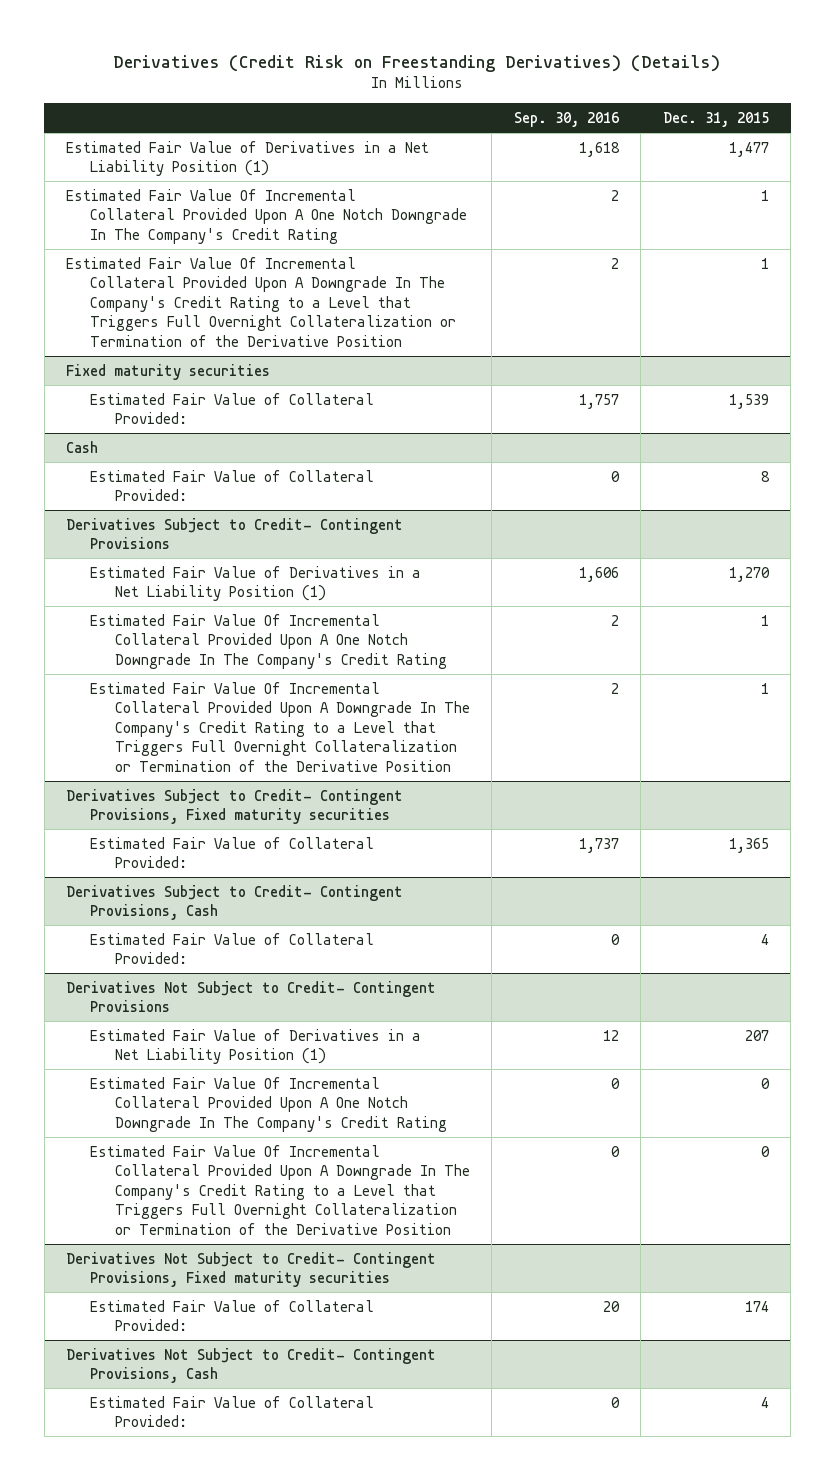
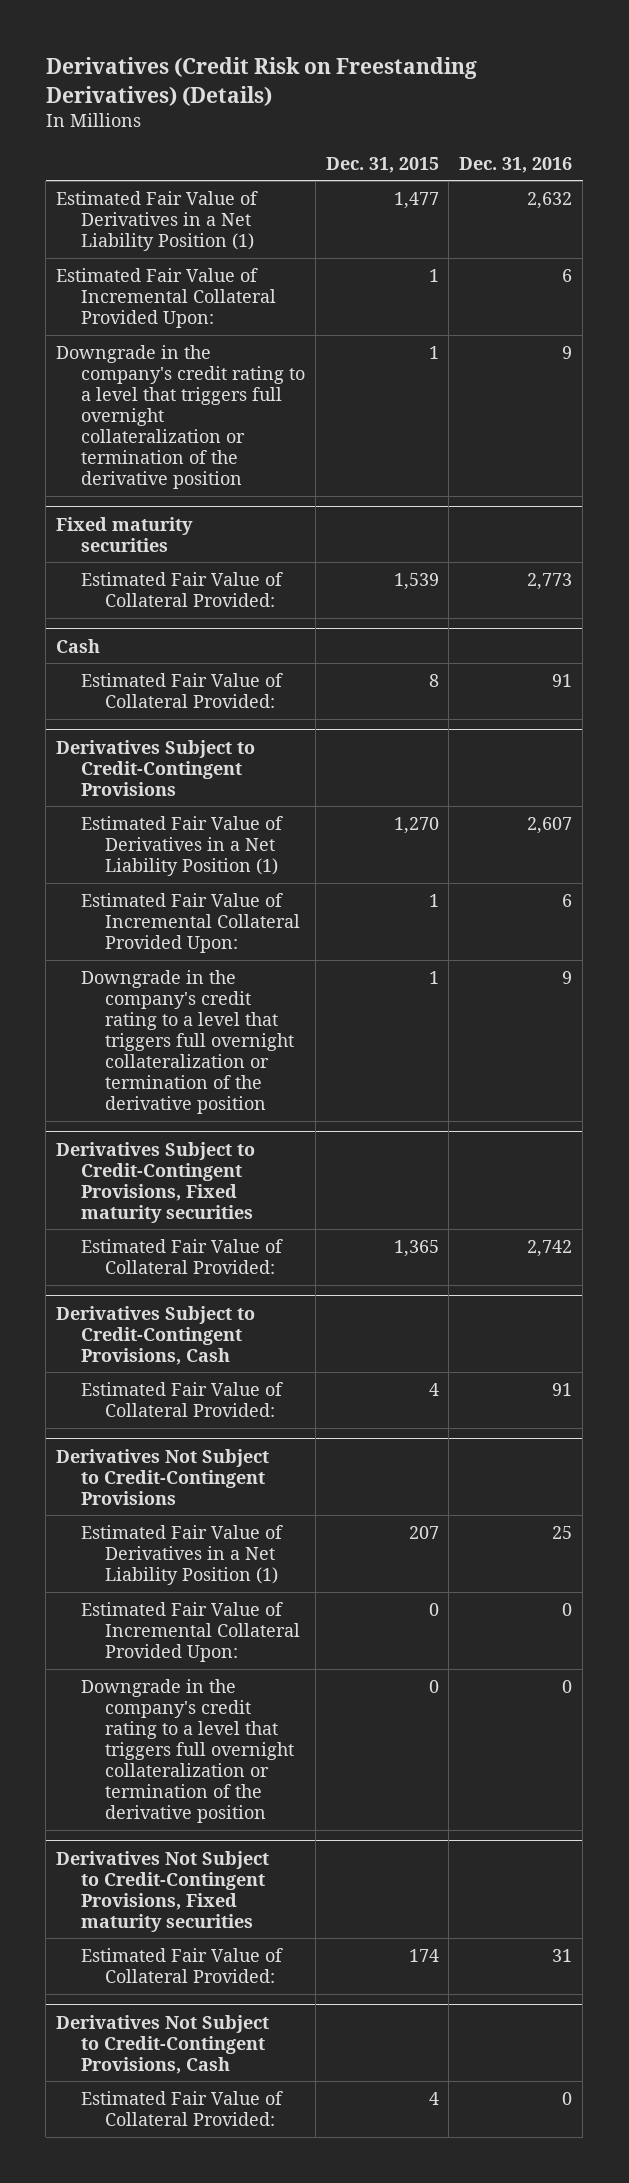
[513,112,619,128] Sep. 30, 2016 -> none
none -> [459,156,573,173] Dec. 31, 2016
[66,188,468,244] Estimated Fair Value Of Incremental Collateral Provided Upon A One Notch Downgrade In The Company's Credit Rating -> [56,268,276,329] Estimated Fair Value of Incremental Collateral Provided Upon:
[66,256,457,347] Estimated Fair Value Of Incremental Collateral Provided Upon A Downgrade In The Company's Credit Rating to a Level that Triggers Full Overnight Collateralization or Termination of the Derivative Position -> [56,345,305,489] Downgrade in the company's credit rating to a level that triggers full overnight collateralization or termination of the derivative position
[66,517,404,550] Derivatives Subject to Credit- Contingent Provisions -> [56,739,256,796] Derivatives Subject to Credit-Contingent Provisions
[90,613,447,669] Estimated Fair Value Of Incremental Collateral Provided Upon A One Notch Downgrade In The Company's Credit Rating -> [80,893,301,954] Estimated Fair Value of Incremental Collateral Provided Upon:
[90,681,470,772] Estimated Fair Value Of Incremental Collateral Provided Upon A Downgrade In The Company's Credit Rating to a Level that Triggers Full Overnight Collateralization or Termination of the Derivative Position -> [80,970,295,1114] Downgrade in the company's credit rating to a level that triggers full overnight collateralization or termination of the derivative position
[66,788,404,825] Derivatives Subject to Credit- Contingent Provisions, Fixed maturity securities -> [56,1141,256,1223] Derivatives Subject to Credit-Contingent Provisions, Fixed maturity securities
[66,884,404,921] Derivatives Subject to Credit- Contingent Provisions, Cash -> [56,1305,256,1365] Derivatives Subject to Credit-Contingent Provisions, Cash
[66,980,437,1013] Derivatives Not Subject to Credit- Contingent Provisions -> [56,1448,270,1505] Derivatives Not Subject to Credit-Contingent Provisions
[90,1076,447,1132] Estimated Fair Value Of Incremental Collateral Provided Upon A One Notch Downgrade In The Company's Credit Rating -> [80,1602,301,1663] Estimated Fair Value of Incremental Collateral Provided Upon:
[90,1144,470,1235] Estimated Fair Value Of Incremental Collateral Provided Upon A Downgrade In The Company's Credit Rating to a Level that Triggers Full Overnight Collateralization or Termination of the Derivative Position -> [80,1679,295,1823] Downgrade in the company's credit rating to a level that triggers full overnight collateralization or termination of the derivative position
[66,1251,437,1288] Derivatives Not Subject to Credit- Contingent Provisions, Fixed maturity securities -> [56,1850,270,1932] Derivatives Not Subject to Credit-Contingent Provisions, Fixed maturity securities
[66,1347,437,1384] Derivatives Not Subject to Credit- Contingent Provisions, Cash -> [56,2014,270,2074] Derivatives Not Subject to Credit-Contingent Provisions, Cash

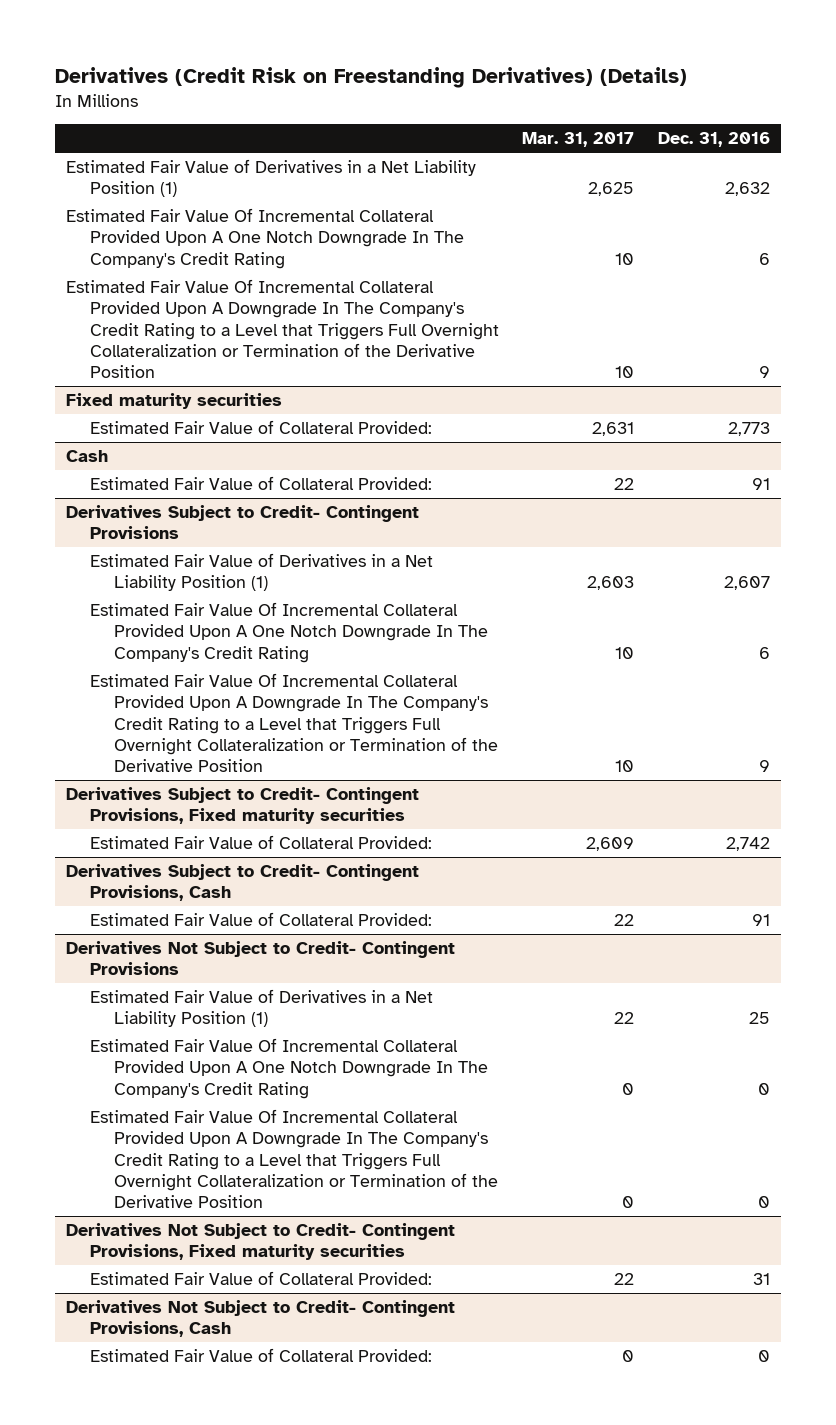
[325,156,439,173] Dec. 31, 2015 -> none
none -> [522,132,635,148] Mar. 31, 2017
[56,268,276,329] Estimated Fair Value of Incremental Collateral Provided Upon: -> [66,208,465,269] Estimated Fair Value Of Incremental Collateral Provided Upon A One Notch Downgrade In The Company's Credit Rating
[56,345,305,489] Downgrade in the company's credit rating to a level that triggers full overnight collateralization or termination of the derivative position -> [66,279,500,379] Estimated Fair Value Of Incremental Collateral Provided Upon A Downgrade In The Company's Credit Rating to a Level that Triggers Full Overnight Collateralization or Termination of the Derivative Position
[56,739,256,796] Derivatives Subject to Credit-Contingent Provisions -> [66,505,420,540] Derivatives Subject to Credit- Contingent Provisions
[80,893,301,954] Estimated Fair Value of Incremental Collateral Provided Upon: -> [90,602,489,663] Estimated Fair Value Of Incremental Collateral Provided Upon A One Notch Downgrade In The Company's Credit Rating
[80,970,295,1114] Downgrade in the company's credit rating to a level that triggers full overnight collateralization or termination of the derivative position -> [90,673,499,773] Estimated Fair Value Of Incremental Collateral Provided Upon A Downgrade In The Company's Credit Rating to a Level that Triggers Full Overnight Collateralization or Termination of the Derivative Position
[56,1141,256,1223] Derivatives Subject to Credit-Contingent Provisions, Fixed maturity securities -> [66,787,420,825] Derivatives Subject to Credit- Contingent Provisions, Fixed maturity securities
[56,1305,256,1365] Derivatives Subject to Credit-Contingent Provisions, Cash -> [66,864,420,902] Derivatives Subject to Credit- Contingent Provisions, Cash
[56,1448,270,1505] Derivatives Not Subject to Credit-Contingent Provisions -> [66,941,456,976] Derivatives Not Subject to Credit- Contingent Provisions
[80,1602,301,1663] Estimated Fair Value of Incremental Collateral Provided Upon: -> [90,1038,489,1099] Estimated Fair Value Of Incremental Collateral Provided Upon A One Notch Downgrade In The Company's Credit Rating
[80,1679,295,1823] Downgrade in the company's credit rating to a level that triggers full overnight collateralization or termination of the derivative position -> [90,1109,499,1209] Estimated Fair Value Of Incremental Collateral Provided Upon A Downgrade In The Company's Credit Rating to a Level that Triggers Full Overnight Collateralization or Termination of the Derivative Position
[56,1850,270,1932] Derivatives Not Subject to Credit-Contingent Provisions, Fixed maturity securities -> [66,1223,456,1261] Derivatives Not Subject to Credit- Contingent Provisions, Fixed maturity securities
[56,2014,270,2074] Derivatives Not Subject to Credit-Contingent Provisions, Cash -> [66,1300,456,1338] Derivatives Not Subject to Credit- Contingent Provisions, Cash

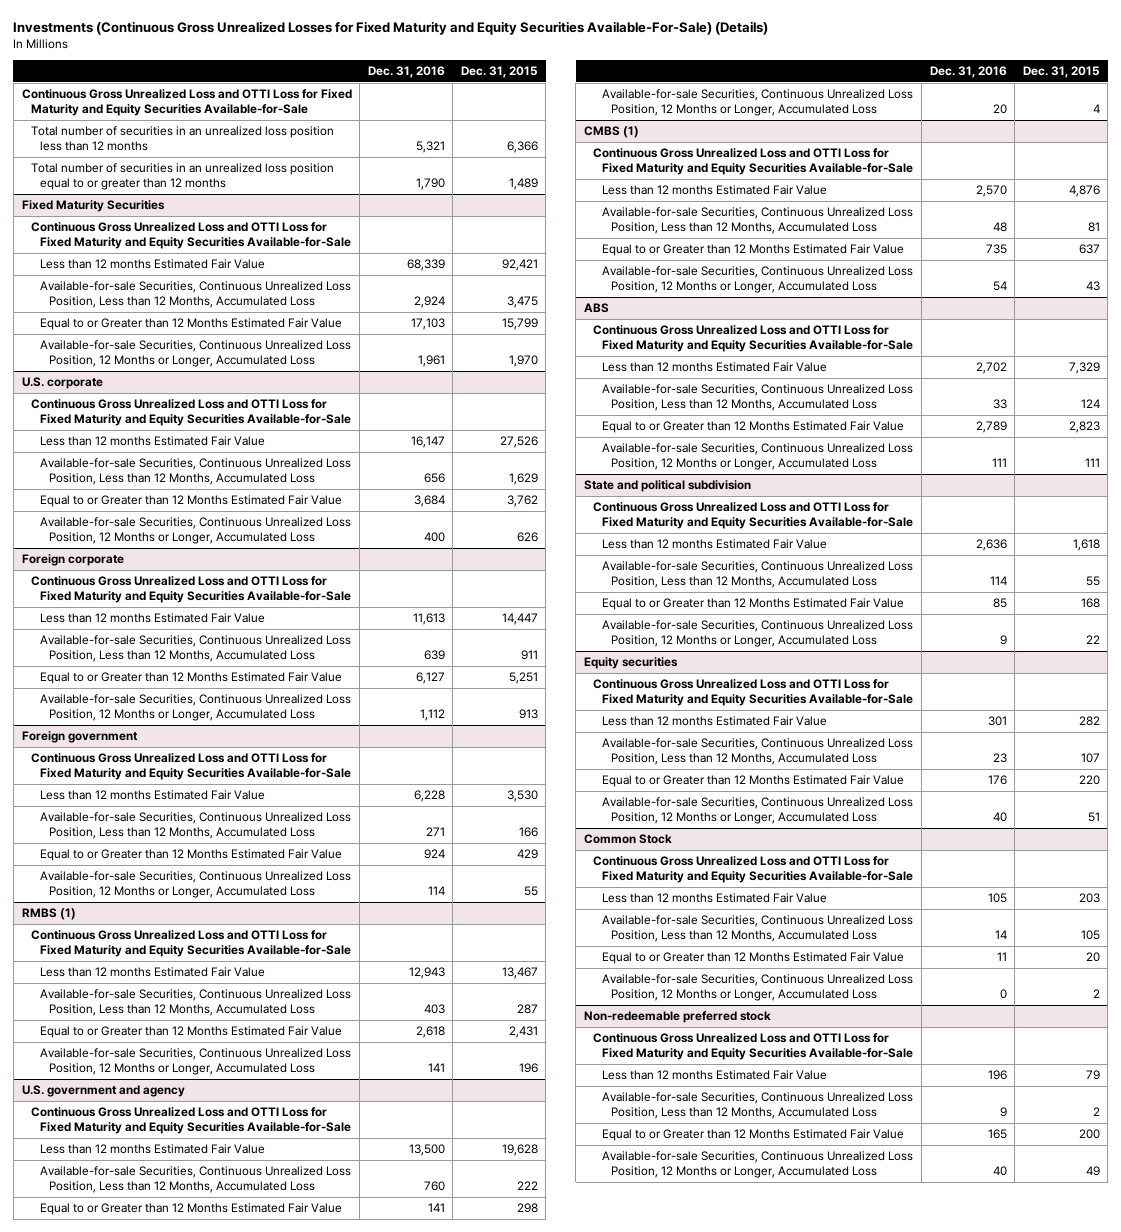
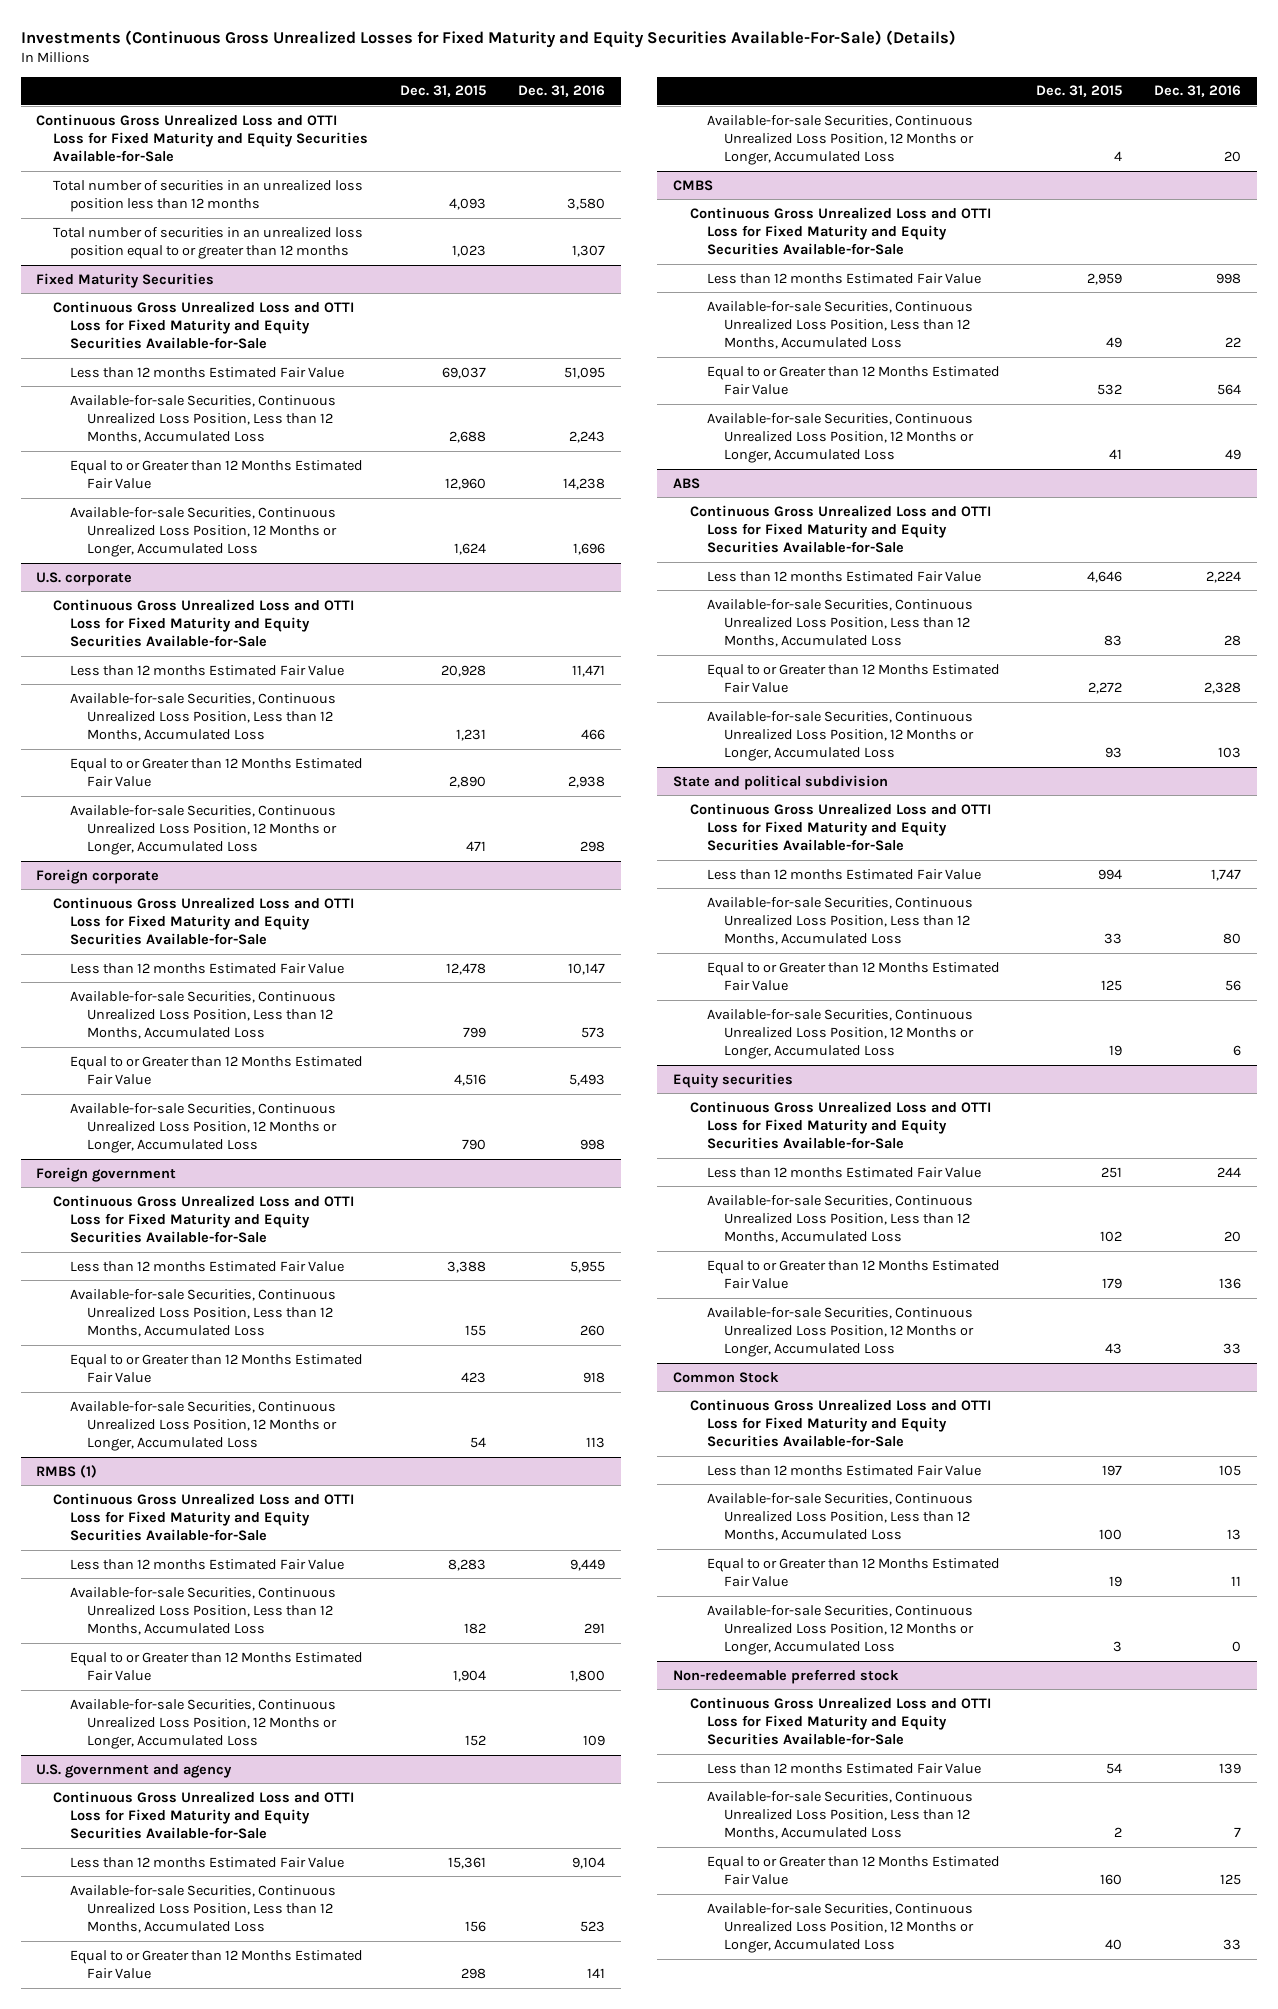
[415,140,445,153] 5,321 -> [566,198,605,211] 3,580
[506,140,538,153] 6,366 -> [449,198,487,211] 4,093
[415,177,445,190] 1,790 -> [571,245,605,258] 1,307
[508,177,538,190] 1,489 -> [452,245,487,258] 1,023
[406,259,445,272] 68,339 -> [563,366,605,379] 51,095
[501,259,538,272] 92,421 -> [442,366,487,379] 69,037
[413,295,445,308] 2,924 -> [568,431,605,444] 2,243
[506,295,538,308] 3,475 -> [449,431,487,444] 2,688
[410,318,445,331] 17,103 -> [562,478,605,491] 14,238
[501,318,538,331] 15,799 -> [445,478,487,491] 12,960
[417,354,445,367] 1,961 -> [572,543,605,556] 1,696
[508,354,538,367] 1,970 -> [454,543,487,556] 1,624
[410,436,445,449] 16,147 -> [571,664,605,677] 11,471
[499,436,538,449] 27,526 -> [441,664,487,677] 20,928
[423,472,445,483] 656 -> [580,729,605,741] 466
[508,472,538,485] 1,629 -> [456,729,487,742] 1,231
[413,495,445,508] 3,684 -> [567,776,605,789] 2,938
[506,495,538,508] 3,762 -> [449,776,487,789] 2,890
[423,531,445,542] 400 -> [579,841,605,853] 298
[516,531,538,542] 626 -> [466,841,487,852] 471
[412,613,445,626] 11,613 -> [567,962,605,975] 10,147
[501,613,538,626] 14,447 -> [446,962,487,975] 12,478
[423,649,445,660] 639 -> [580,1027,605,1039] 573
[520,649,538,660] 911 -> [463,1027,487,1039] 799
[415,672,445,685] 6,127 -> [568,1074,605,1087] 5,493
[508,672,538,685] 5,251 -> [454,1074,487,1087] 4,516
[419,708,445,721] 1,112 -> [579,1139,605,1151] 998
[518,708,538,719] 913 -> [462,1139,487,1151] 790
[413,790,445,803] 6,228 -> [569,1260,605,1273] 5,955
[506,790,538,803] 3,530 -> [447,1260,487,1273] 3,388
[425,826,445,836] 271 -> [579,1325,605,1337] 260
[518,826,538,837] 166 -> [465,1325,487,1337] 155
[423,849,445,860] 924 -> [582,1372,605,1384] 918
[516,849,538,860] 429 -> [461,1372,487,1384] 423
[427,885,445,895] 114 -> [585,1437,605,1449] 113
[523,885,538,896] 55 -> [470,1437,487,1449] 54
[408,967,445,980] 12,943 -> [569,1558,605,1571] 9,449
[501,967,538,980] 13,467 -> [448,1558,487,1571] 8,283
[423,1003,445,1014] 403 -> [583,1623,605,1635] 291
[516,1003,538,1014] 287 -> [464,1623,487,1635] 182
[415,1026,445,1039] 2,618 -> [569,1670,605,1683] 1,800
[508,1026,538,1039] 2,431 -> [453,1670,487,1683] 1,904
[427,1062,445,1072] 141 -> [582,1735,605,1747] 109
[518,1062,538,1073] 196 -> [465,1735,487,1747] 152
[408,1144,445,1157] 13,500 -> [571,1856,605,1869] 9,104
[501,1144,538,1157] 19,628 -> [448,1856,487,1869] 15,361
[423,1180,445,1191] 760 -> [579,1921,605,1933] 523
[516,1180,538,1190] 222 -> [465,1921,487,1933] 156
[583,126,639,139] CMBS (1) -> [672,179,713,191] CMBS
[975,185,1007,198] 2,570 -> [1216,272,1242,284] 998
[1068,185,1100,198] 4,876 -> [1087,272,1123,285] 2,959
[992,221,1007,232] 48 -> [1225,337,1242,348] 22
[1087,221,1100,232] 81 -> [1106,337,1123,349] 49
[985,244,1007,255] 735 -> [1217,384,1242,396] 564
[1078,244,1100,255] 637 -> [1097,384,1123,396] 532
[992,280,1007,291] 54 -> [1225,449,1242,461] 49
[1085,280,1100,291] 43 -> [1109,449,1123,460] 41
[975,362,1007,375] 2,702 -> [1206,570,1242,583] 2,224
[1068,362,1100,375] 7,329 -> [1087,570,1123,583] 4,646
[992,398,1007,409] 33 -> [1224,635,1242,647] 28
[1080,398,1100,408] 124 -> [1104,635,1123,647] 83
[975,421,1007,434] 2,789 -> [1204,682,1242,695] 2,328
[1068,421,1100,434] 2,823 -> [1088,682,1123,695] 2,272
[991,457,1007,467] 111 -> [1218,747,1242,759] 103
[1084,457,1100,467] 111 -> [1105,747,1123,759] 93
[975,539,1007,552] 2,636 -> [1211,868,1242,881] 1,747
[1072,539,1100,552] 1,618 -> [1098,868,1123,880] 994
[989,575,1007,585] 114 -> [1223,933,1242,945] 80
[1085,575,1100,586] 55 -> [1104,933,1123,945] 33
[992,598,1007,609] 85 -> [1225,980,1242,992] 56
[1080,598,1100,609] 168 -> [1101,980,1123,992] 125
[999,634,1007,645] 9 -> [1233,1045,1242,1057] 6
[1085,634,1100,644] 22 -> [1109,1045,1123,1057] 19
[987,716,1007,727] 301 -> [1217,1166,1242,1177] 244
[1078,716,1100,727] 282 -> [1101,1166,1123,1178] 251
[992,752,1007,763] 23 -> [1224,1231,1242,1243] 20
[1080,752,1100,763] 107 -> [1100,1231,1123,1243] 102
[987,775,1007,786] 176 -> [1219,1278,1242,1290] 136
[1078,775,1100,786] 220 -> [1102,1278,1123,1290] 179
[992,811,1007,822] 40 -> [1223,1343,1242,1355] 33
[1087,811,1100,822] 51 -> [1105,1343,1123,1355] 43
[1078,893,1100,904] 203 -> [1102,1464,1123,1476] 197
[994,929,1007,939] 14 -> [1227,1529,1242,1541] 13
[1080,929,1100,940] 105 -> [1099,1529,1123,1541] 100
[1085,952,1100,963] 20 -> [1109,1576,1123,1588] 19
[1092,988,1100,998] 2 -> [1113,1641,1123,1653] 3
[987,1070,1007,1081] 196 -> [1219,1762,1242,1774] 139
[1085,1070,1100,1081] 79 -> [1106,1762,1123,1774] 54
[999,1106,1007,1117] 9 -> [1234,1827,1242,1838] 7
[987,1129,1007,1140] 165 -> [1220,1874,1242,1886] 125
[1078,1129,1100,1140] 200 -> [1100,1874,1123,1886] 160
[992,1165,1007,1176] 40 -> [1223,1939,1242,1951] 33
[1085,1165,1100,1176] 49 -> [1105,1939,1123,1951] 40

